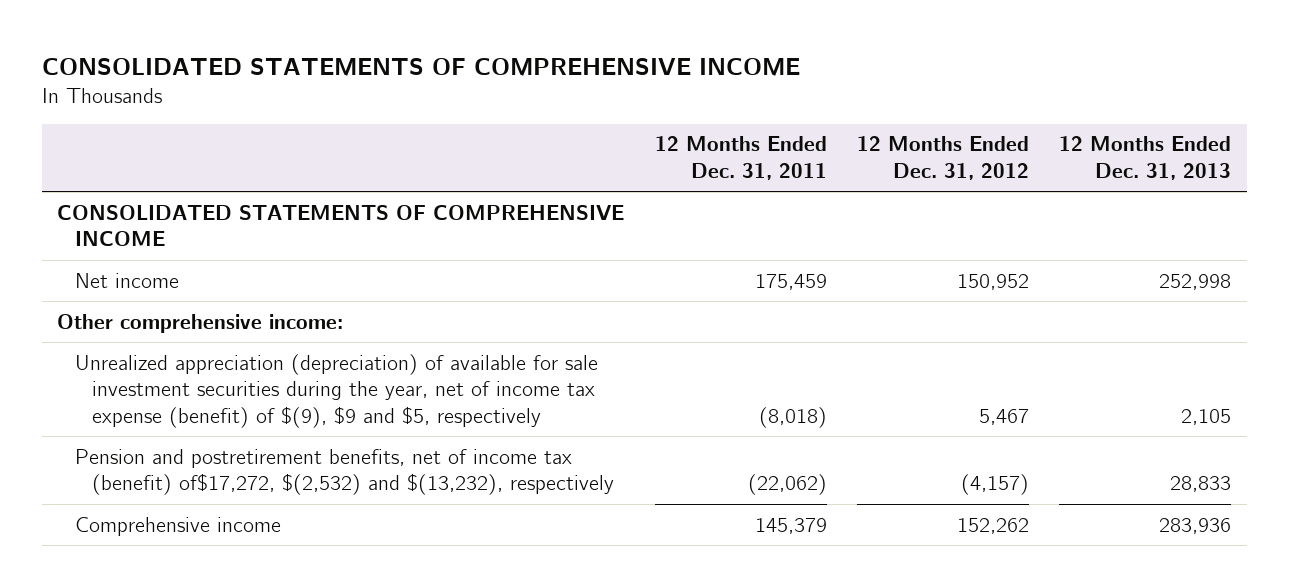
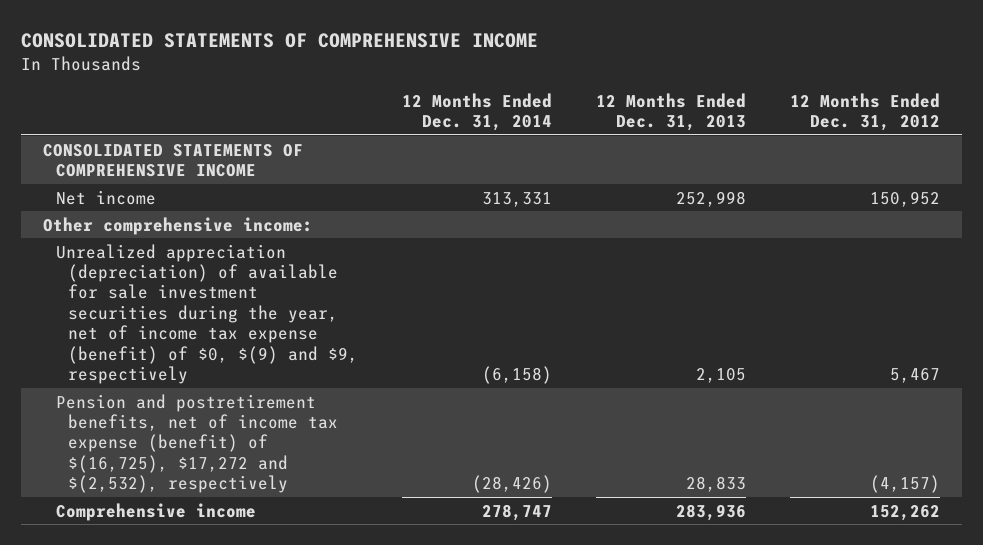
[654,136,827,180] 12 Months Ended Dec. 31, 2011 -> none
none -> [402,92,553,132] 12 Months Ended Dec. 31, 2014
[74,353,598,428] Unrealized appreciation (depreciation) of available for sale investment securities during the year, net of income tax expense (benefit) of $(9), $9 and $5, respectively -> [55,243,359,385] Unrealized appreciation (depreciation) of available for sale investment securities during the year, net of income tax expense (benefit) of $0, $(9) and $9, respectively
[74,448,614,496] Pension and postretirement benefits, net of income tax (benefit) of$17,272, $(2,532) and $(13,232), respectively -> [55,393,339,494] Pension and postretirement benefits, net of income tax expense (benefit) of $(16,725), $17,272 and $(2,532), respectively

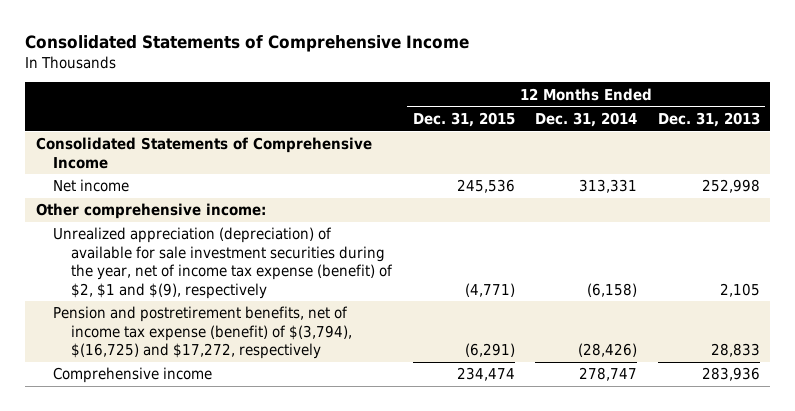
[21,33,539,49] CONSOLIDATED STATEMENTS OF COMPREHENSIVE INCOME -> [25,34,470,52] Consolidated Statements of Comprehensive Income
[789,92,940,132] 12 Months Ended Dec. 31, 2012 -> none
none -> [412,111,515,127] Dec. 31, 2015
[43,143,304,178] CONSOLIDATED STATEMENTS OF COMPREHENSIVE INCOME -> [35,137,372,169] Consolidated Statements of Comprehensive Income
[55,243,359,385] Unrealized appreciation (depreciation) of available for sale investment securities during the year, net of income tax expense (benefit) of $0, $(9) and $9, respectively -> [53,227,393,299] Unrealized appreciation (depreciation) of available for sale investment securities during the year, net of income tax expense (benefit) of $2, $1 and $(9), respectively
[55,393,339,494] Pension and postretirement benefits, net of income tax expense (benefit) of $(16,725), $17,272 and $(2,532), respectively -> [53,306,352,360] Pension and postretirement benefits, net of income tax expense (benefit) of $(3,794), $(16,725) and $17,272, respectively

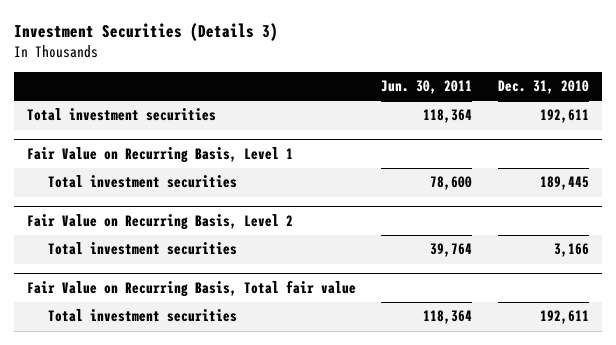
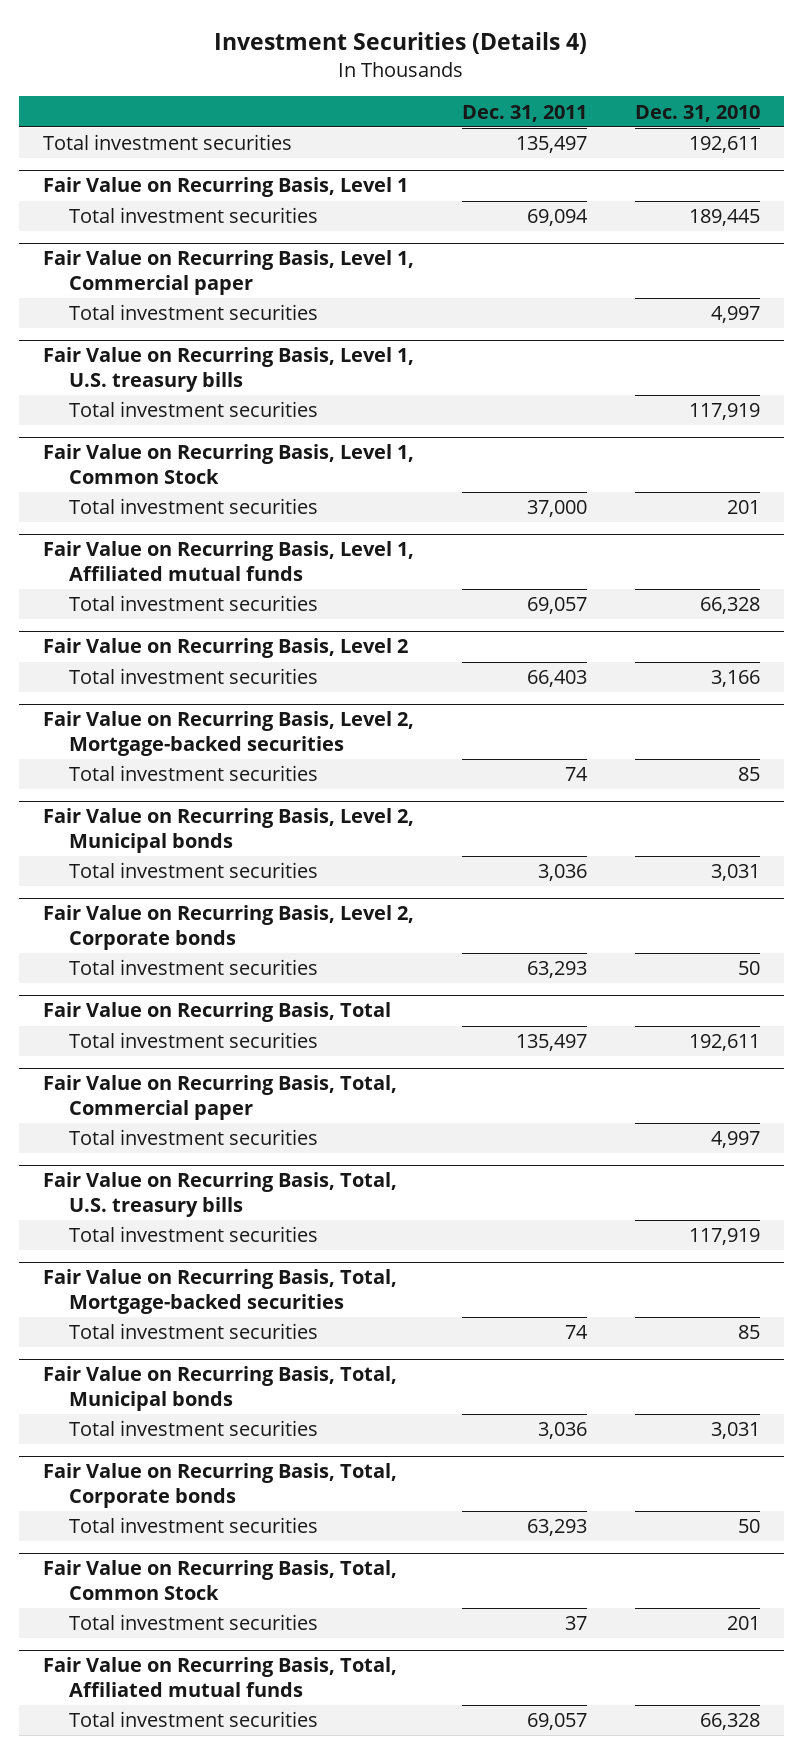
[13,22,278,41] Investment Securities (Details 3) -> [214,31,588,54] Investment Securities (Details 4)
[381,80,473,95] Jun. 30, 2011 -> none
none -> [461,104,587,122] Dec. 31, 2011
none -> [42,250,414,296] Fair Value on Recurring Basis, Level 1, Commercial paper
none -> [69,304,319,321] Total investment securities
none -> [42,347,414,393] Fair Value on Recurring Basis, Level 1, U.S. treasury bills
none -> [69,401,319,418] Total investment securities
none -> [42,444,414,485] Fair Value on Recurring Basis, Level 1, Common Stock
none -> [69,498,319,515] Total investment securities
none -> [42,541,414,582] Fair Value on Recurring Basis, Level 1, Affiliated mutual funds
none -> [69,595,319,612] Total investment securities
none -> [42,711,414,757] Fair Value on Recurring Basis, Level 2, Mortgage-backed securities
none -> [69,765,319,782] Total investment securities
none -> [42,808,414,854] Fair Value on Recurring Basis, Level 2, Municipal bonds
none -> [69,862,319,879] Total investment securities
none -> [42,905,414,951] Fair Value on Recurring Basis, Level 2, Corporate bonds
none -> [69,959,319,976] Total investment securities
[26,280,356,298] Fair Value on Recurring Basis, Total fair value -> [42,1002,391,1023] Fair Value on Recurring Basis, Total
none -> [42,1075,397,1121] Fair Value on Recurring Basis, Total, Commercial paper
none -> [69,1129,319,1146] Total investment securities
none -> [42,1172,397,1218] Fair Value on Recurring Basis, Total, U.S. treasury bills
none -> [69,1226,319,1243] Total investment securities
none -> [42,1269,397,1315] Fair Value on Recurring Basis, Total, Mortgage-backed securities
none -> [69,1323,319,1340] Total investment securities
none -> [42,1366,397,1412] Fair Value on Recurring Basis, Total, Municipal bonds
none -> [69,1420,319,1437] Total investment securities
none -> [42,1463,397,1509] Fair Value on Recurring Basis, Total, Corporate bonds
none -> [69,1517,319,1534] Total investment securities
none -> [42,1560,397,1601] Fair Value on Recurring Basis, Total, Common Stock
none -> [69,1614,319,1631] Total investment securities
none -> [42,1657,397,1698] Fair Value on Recurring Basis, Total, Affiliated mutual funds
none -> [69,1711,319,1728] Total investment securities

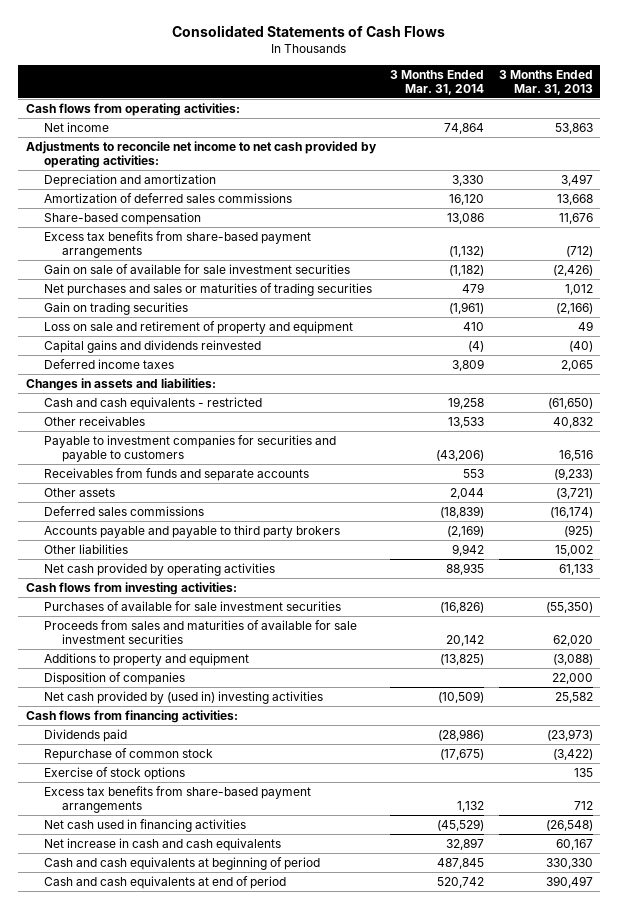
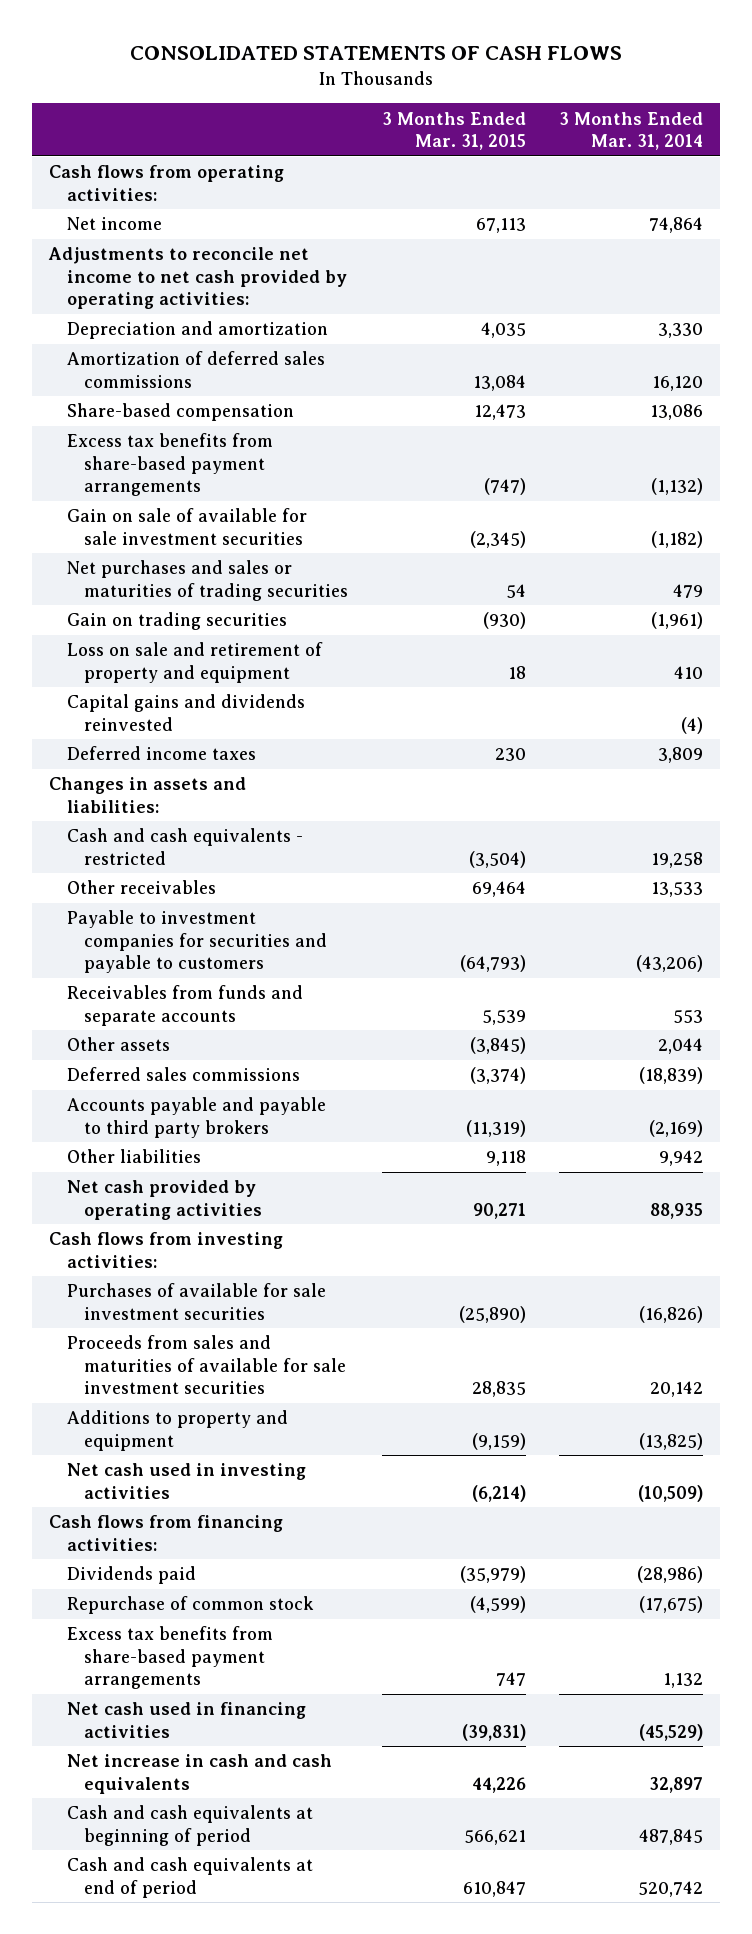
[172,25,446,38] Consolidated Statements of Cash Flows -> [129,46,622,61] CONSOLIDATED STATEMENTS OF CASH FLOWS
[499,70,594,96] 3 Months Ended Mar. 31, 2013 -> none
none -> [381,111,526,150] 3 Months Ended Mar. 31, 2015
[44,671,186,685] Disposition of companies -> none
[44,690,324,704] Net cash provided by (used in) investing activities -> [66,1463,306,1499] Net cash used in investing activities
[44,766,186,780] Exercise of stock options -> none

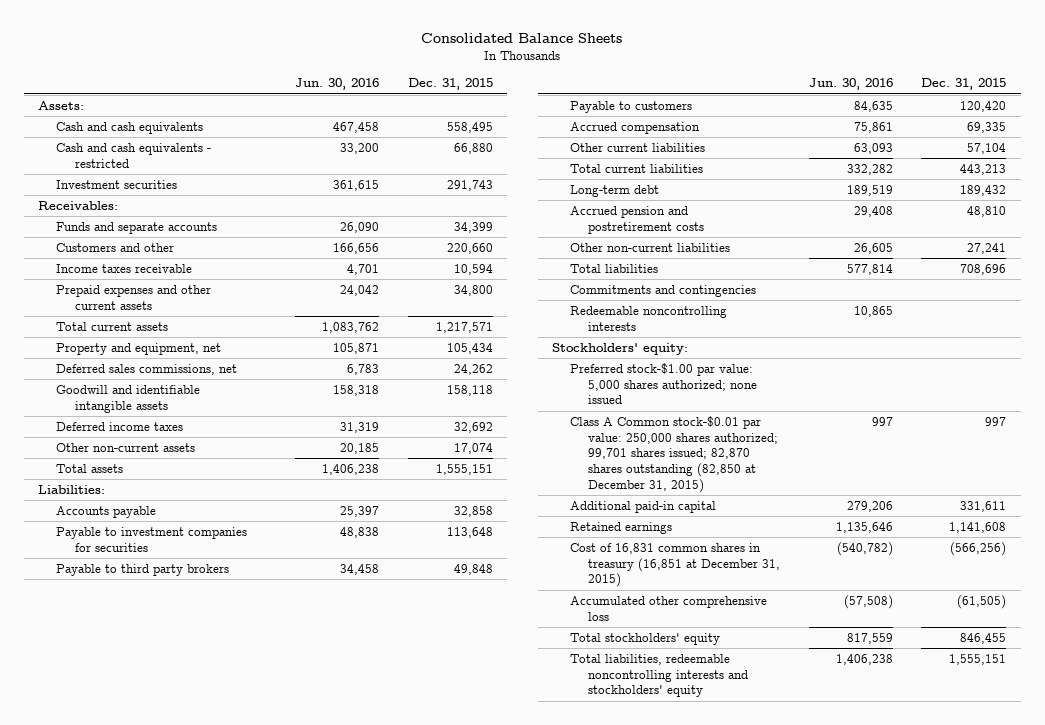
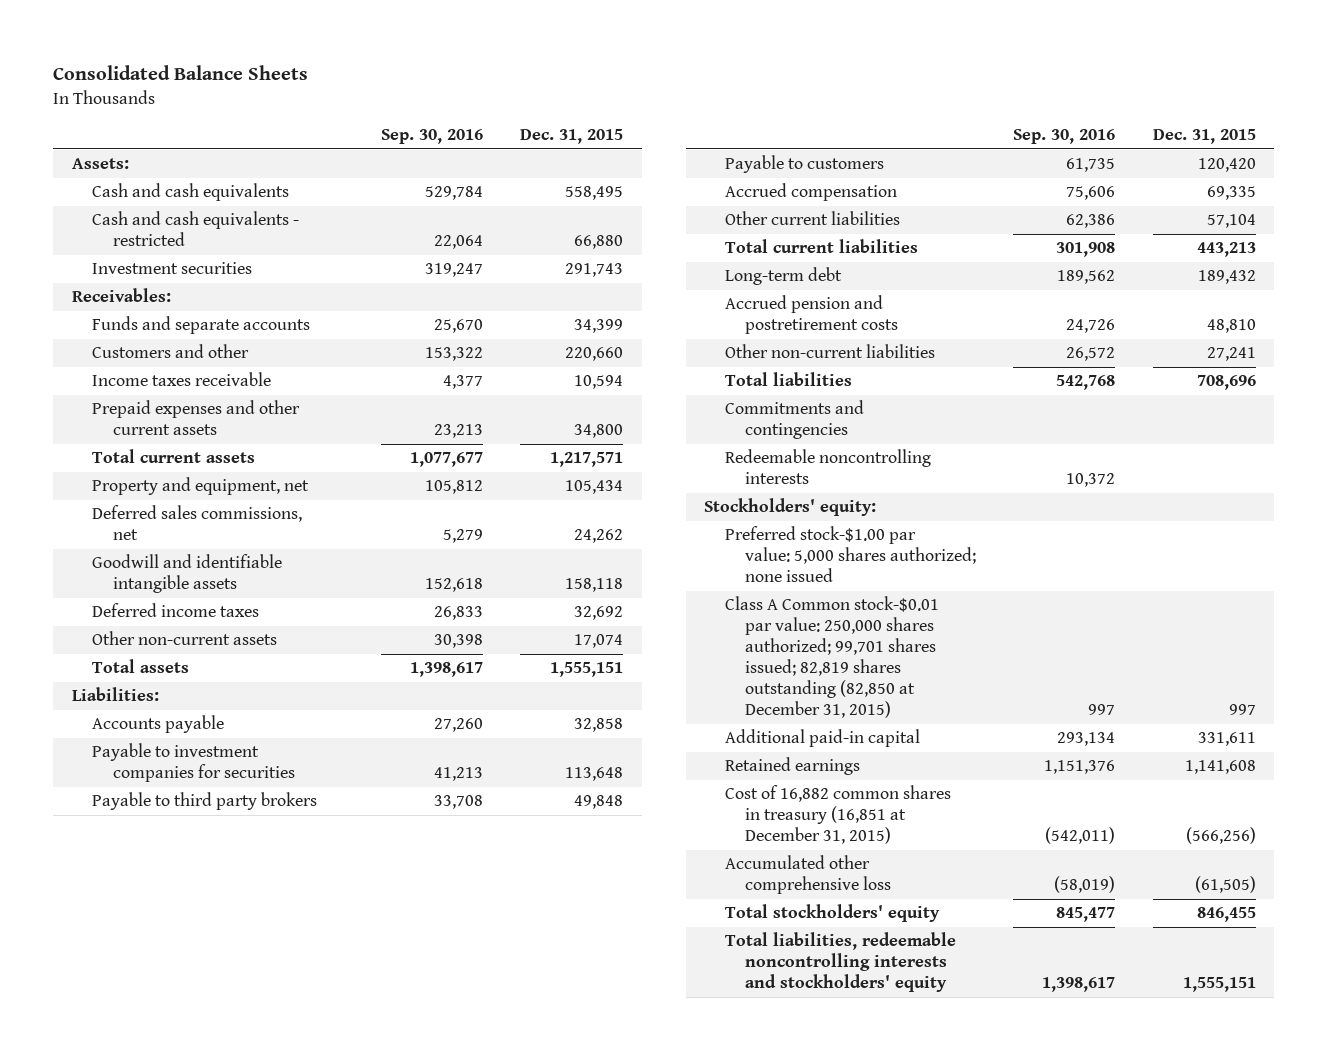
[295,78,380,91] Jun. 30, 2016 -> none
none -> [381,129,484,145] Sep. 30, 2016
[570,415,779,493] Class A Common stock-$0.01 par value: 250,000 shares authorized; 99,701 shares issued; 82,870 shares outstanding (82,850 at December 31, 2015) -> [724,596,939,719] Class A Common stock-$0.01 par value: 250,000 shares authorized; 99,701 shares issued; 82,819 shares outstanding (82,850 at December 31, 2015)
[570,542,781,588] Cost of 16,831 common shares in treasury (16,851 at December 31, 2015) -> [724,785,951,845] Cost of 16,882 common shares in treasury (16,851 at December 31, 2015)

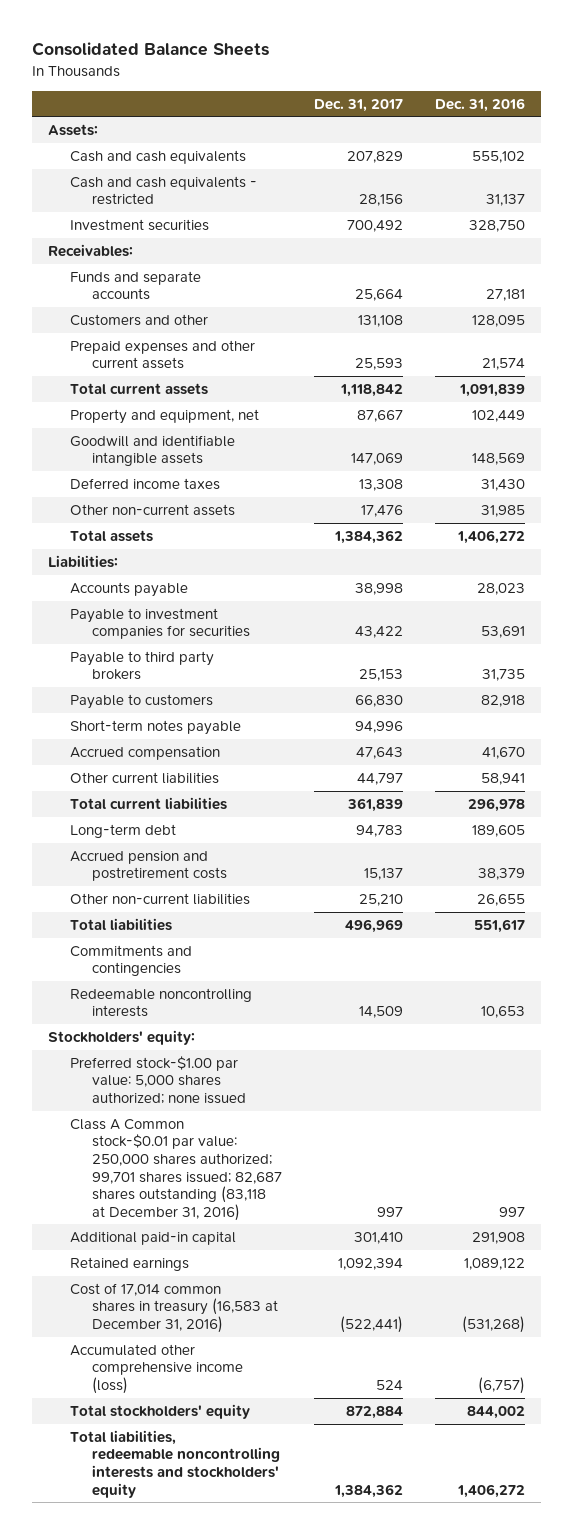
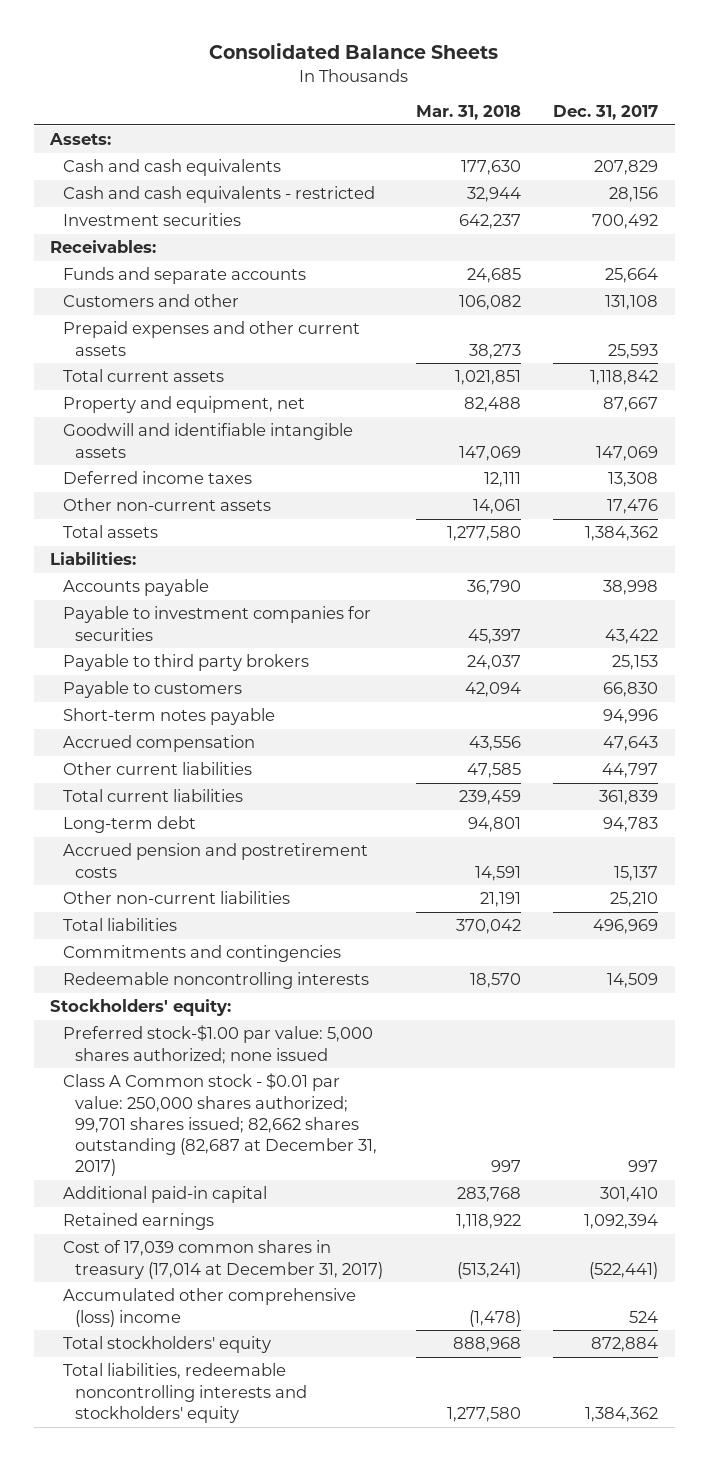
[435,97,526,112] Dec. 31, 2016 -> none
none -> [415,105,521,121] Mar. 31, 2018
[70,1118,283,1221] Class A Common stock-$0.01 par value: 250,000 shares authorized; 99,701 shares issued; 82,687 shares outstanding (83,118 at December 31, 2016) -> [62,1073,377,1177] Class A Common stock - $0.01 par value: 250,000 shares authorized; 99,701 shares issued; 82,662 shares outstanding (82,687 at December 31, 2017)
[70,1282,279,1334] Cost of 17,014 common shares in treasury (16,583 at December 31, 2016) -> [62,1240,383,1279] Cost of 17,039 common shares in treasury (17,014 at December 31, 2017)
[70,1343,244,1395] Accumulated other comprehensive income (loss) -> [62,1288,356,1327] Accumulated other comprehensive (loss) income

